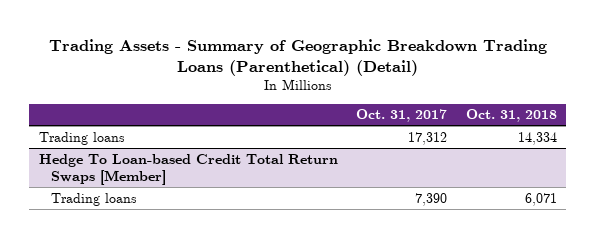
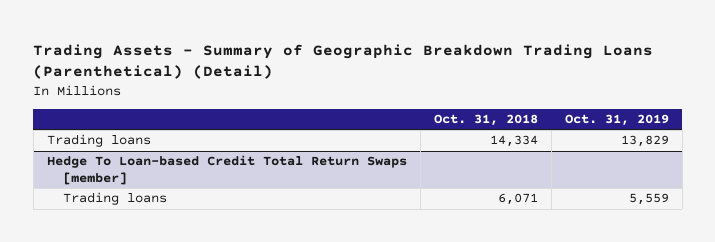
[356,109,448,123] Oct. 31, 2017 -> none
none -> [564,113,669,126] Oct. 31, 2019
[38,153,338,185] Hedge To Loan-based Credit Total Return Swaps [Member] -> [46,155,407,185] Hedge To Loan-based Credit Total Return Swaps [member]

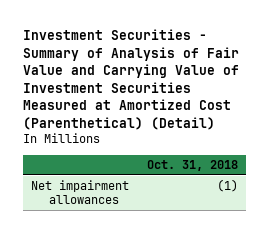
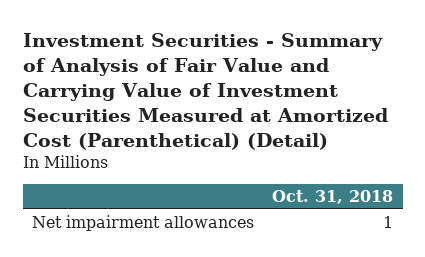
[216,179,238,193] (1) -> [383,215,394,228] 1

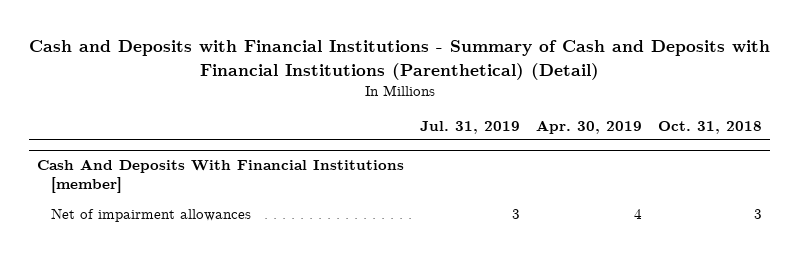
[22,33,388,150] Investment Securities - Summary of Analysis of Fair Value and Carrying Value of Investment Securities Measured at Amortized Cost (Parenthetical) (Detail) -> [28,40,770,80] Cash and Deposits with Financial Institutions - Summary of Cash and Deposits with Financial Institutions (Parenthetical) (Detail)
none -> [420,120,521,134] Jul. 31, 2019
none -> [536,119,643,134] Apr. 30, 2019
none -> [37,159,405,194] Cash And Deposits With Financial Institutions [member]
[31,214,254,231] Net impairment allowances -> [51,207,252,222] Net of impairment allowances
[383,215,394,228] 1 -> [754,208,763,219] 3

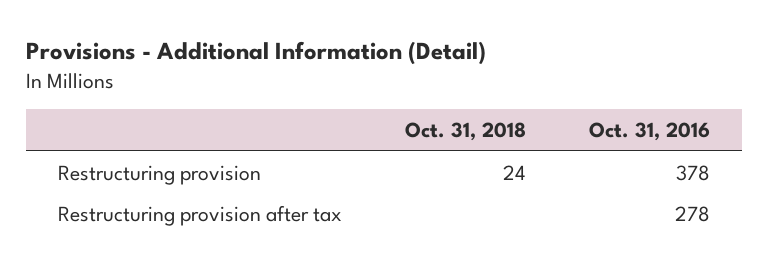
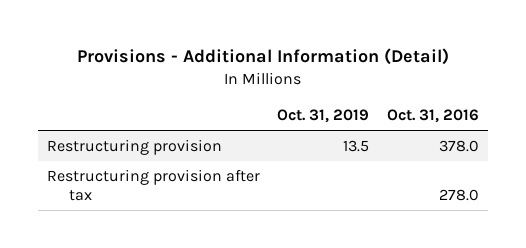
[405,121,527,141] Oct. 31, 2018 -> none
none -> [277,108,370,123] Oct. 31, 2019
[676,164,711,181] 378 -> [439,140,480,153] 378.0
[675,205,711,222] 278 -> [439,188,480,201] 278.0

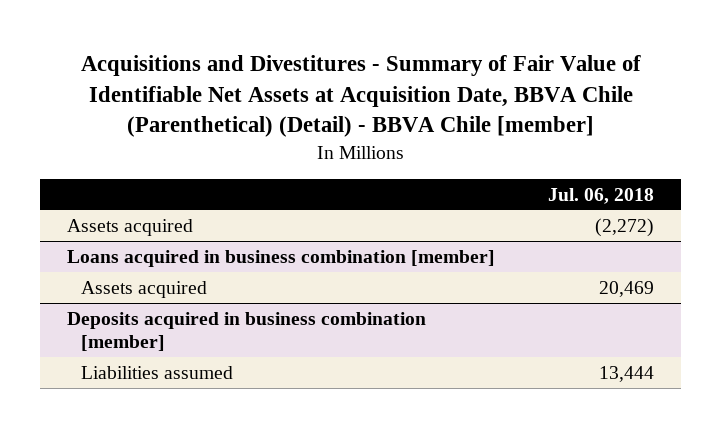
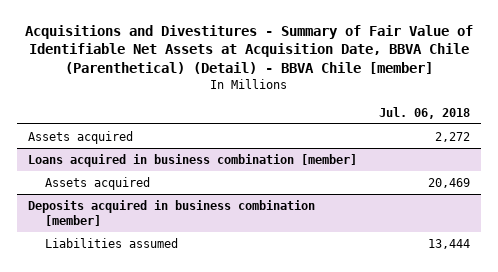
[595,217,655,237] (2,272) -> [435,131,471,142] 2,272

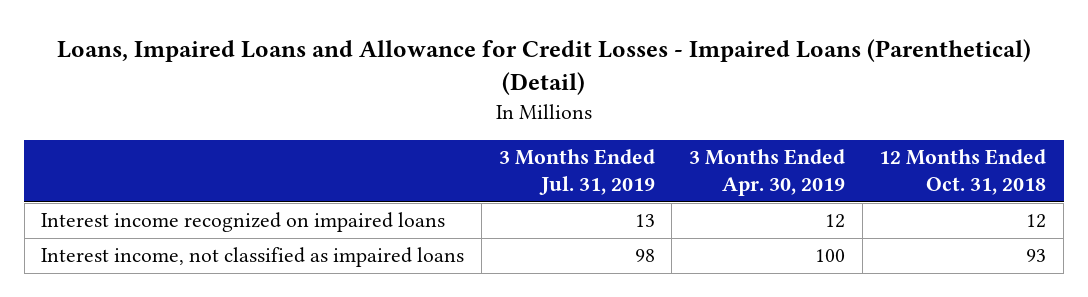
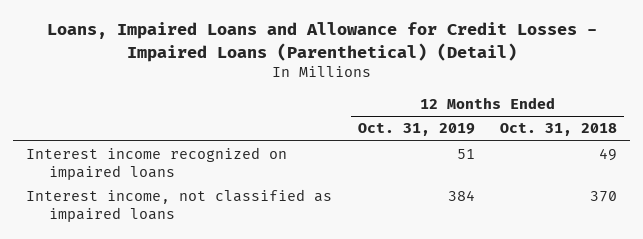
[498,149,655,196] 3 Months Ended Jul. 31, 2019 -> none
[689,149,846,197] 3 Months Ended Apr. 30, 2019 -> none
none -> [357,123,475,137] Oct. 31, 2019
[1026,214,1047,229] 12 -> [599,148,618,162] 49
[1026,249,1047,263] 93 -> [590,191,618,203] 370

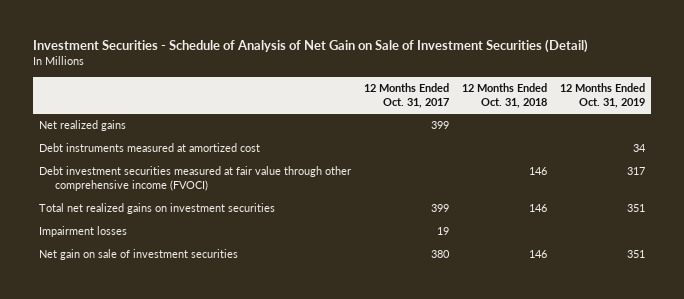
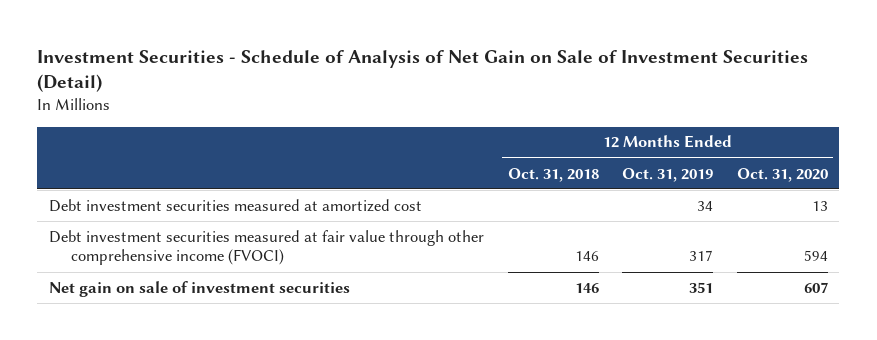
[364,82,450,109] 12 Months Ended Oct. 31, 2017 -> none
none -> [736,167,828,182] Oct. 31, 2020
[39,120,127,132] Net realized gains -> none
[39,143,261,153] Debt instruments measured at amortized cost -> [49,198,423,212] Debt investment securities measured at amortized cost
[39,203,276,215] Total net realized gains on investment securities -> none
[39,226,128,238] Impairment losses -> none

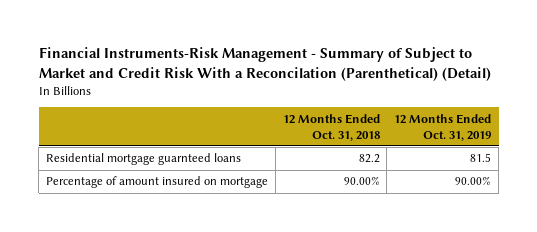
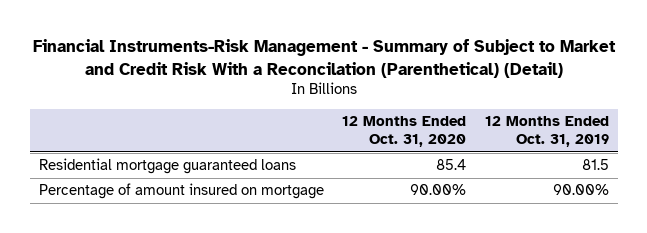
[282,113,380,141] 12 Months Ended Oct. 31, 2018 -> none
none -> [342,116,467,148] 12 Months Ended Oct. 31, 2020
[45,153,241,166] Residential mortgage guarnteed loans -> [38,158,296,175] Residential mortgage guaranteed loans

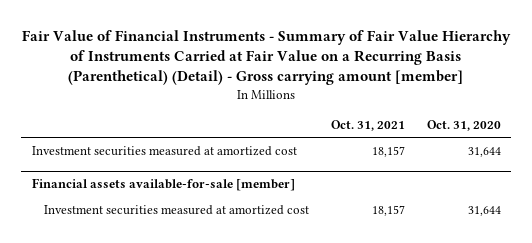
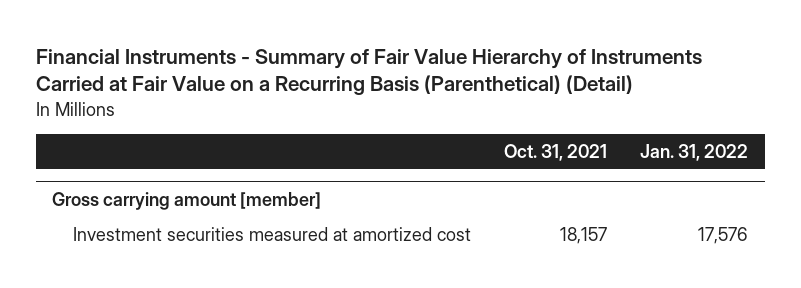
[22,29,512,86] Fair Value of Financial Instruments - Summary of Fair Value Hierarchy of Instruments Carried at Fair Value on a Recurring Basis (Parenthetical) (Detail) - Gross carrying amount [member] -> [35,48,702,96] Financial Instruments - Summary of Fair Value Hierarchy of Instruments Carried at Fair Value on a Recurring Basis (Parenthetical) (Detail)
[426,119,501,131] Oct. 31, 2020 -> none
none -> [640,143,749,161] Jan. 31, 2022
[31,145,297,156] Investment securities measured at amortized cost -> none
[31,178,295,192] Financial assets available-for-sale [member] -> [52,191,322,210] Gross carrying amount [member]

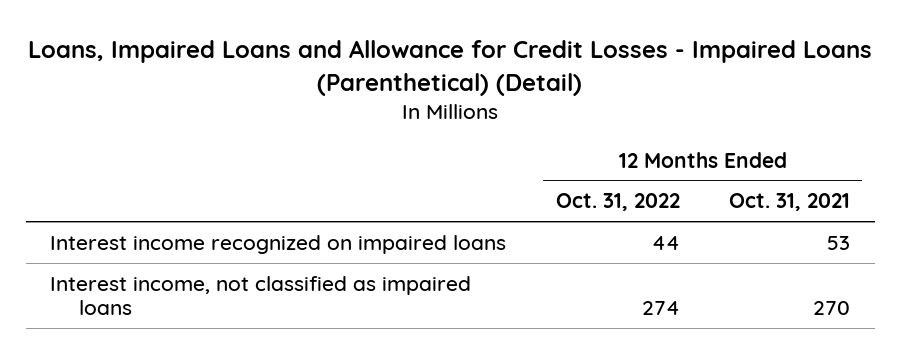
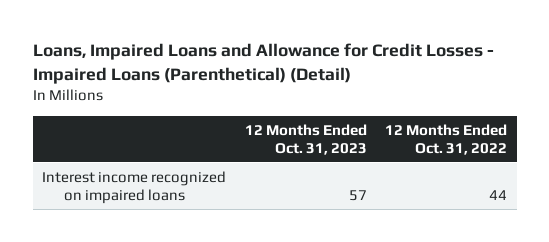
[729,193,851,212] Oct. 31, 2021 -> none
none -> [244,123,367,155] 12 Months Ended Oct. 31, 2023
[50,275,472,316] Interest income, not classified as impaired loans -> none

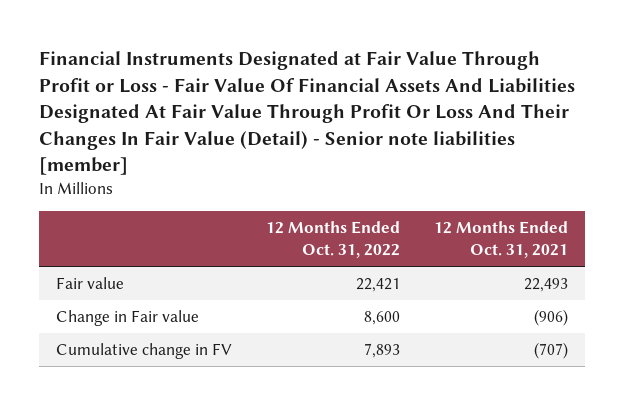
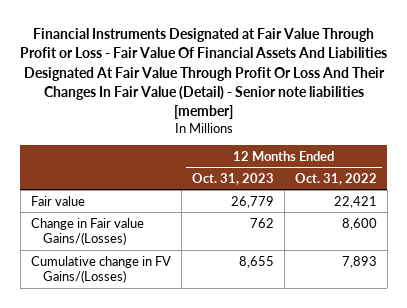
[433,221,568,258] 12 Months Ended Oct. 31, 2021 -> none
none -> [191,172,274,185] Oct. 31, 2023
[55,310,199,327] Change in Fair value -> [30,217,144,246] Change in Fair value Gains/(Losses)
[55,343,232,360] Cumulative change in FV -> [30,255,171,284] Cumulative change in FV Gains/(Losses)

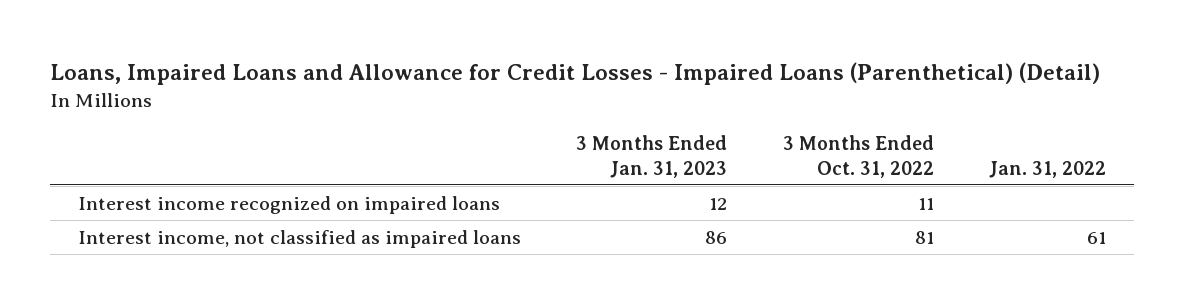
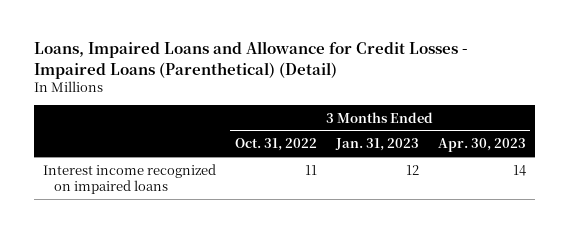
[988,160,1106,178] Jan. 31, 2022 -> none
none -> [437,138,526,153] Apr. 30, 2023
[77,229,521,248] Interest income, not classified as impaired loans -> none

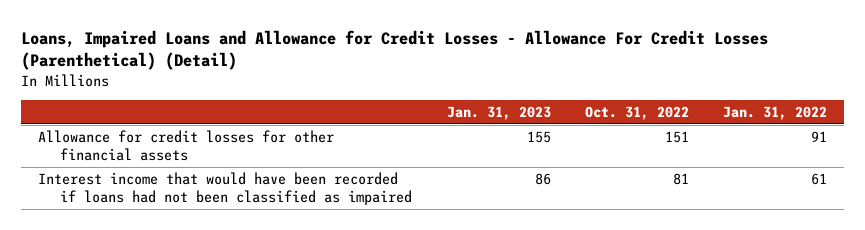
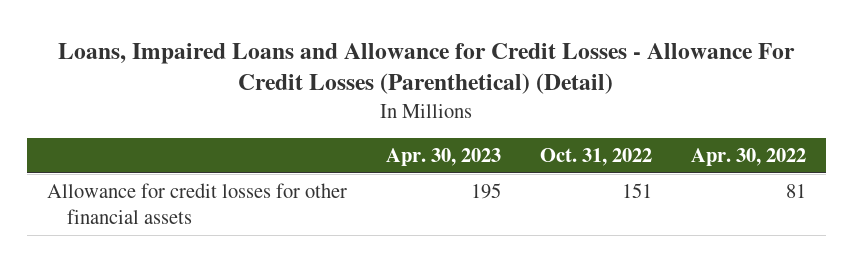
[446,106,551,121] Jan. 31, 2023 -> none
[722,106,827,121] Jan. 31, 2022 -> none
none -> [385,147,501,166] Apr. 30, 2023
none -> [691,147,807,166] Apr. 30, 2022
[38,171,413,206] Interest income that would have been recorded if loans had not been classified as impaired -> none

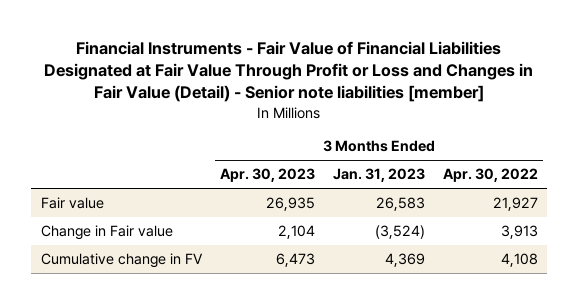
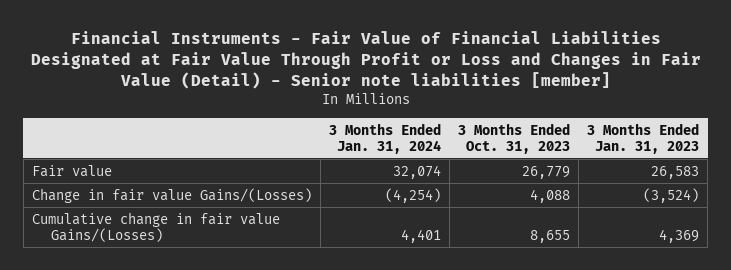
[219,168,315,183] Apr. 30, 2023 -> none
[442,168,538,183] Apr. 30, 2022 -> none
none -> [329,122,442,154] 3 Months Ended Jan. 31, 2024
none -> [458,122,571,154] 3 Months Ended Oct. 31, 2023
[40,225,173,241] Change in Fair value -> [32,187,313,203] Change in fair value Gains/(Losses)
[40,253,203,269] Cumulative change in FV -> [32,211,281,242] Cumulative change in fair value Gains/(Losses)

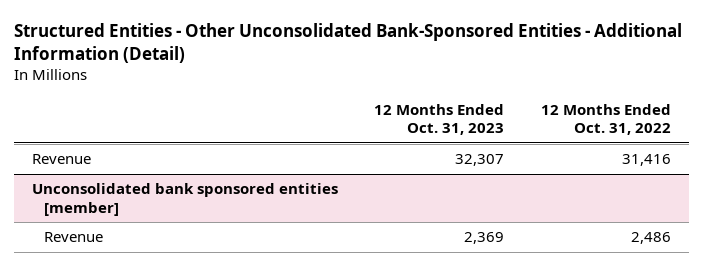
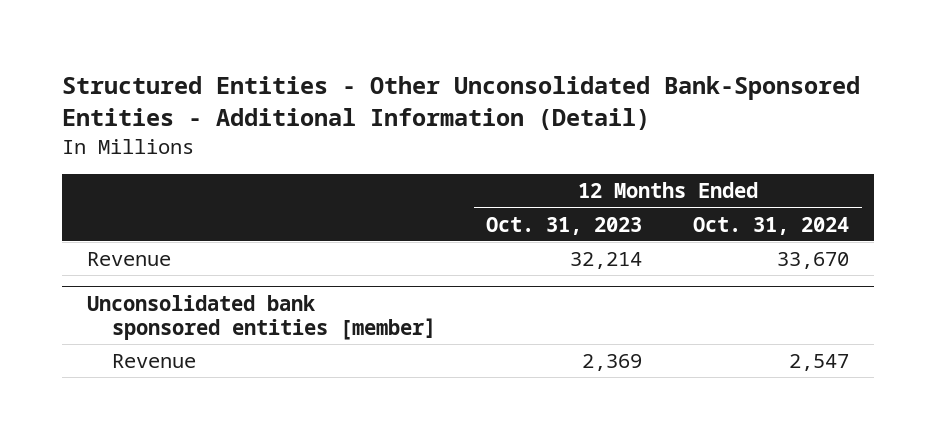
[540,103,671,136] 12 Months Ended Oct. 31, 2022 -> none
none -> [693,216,850,235] Oct. 31, 2024
[455,154,505,167] 32,307 -> [570,252,643,270] 32,214

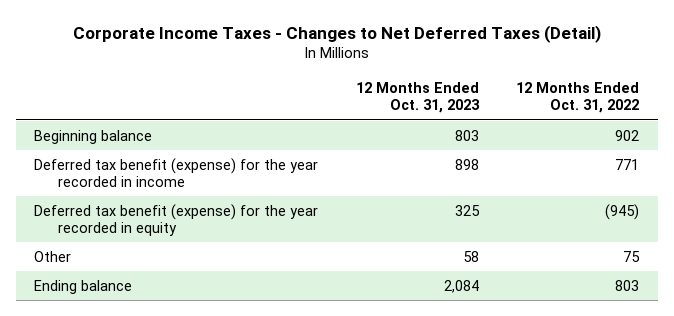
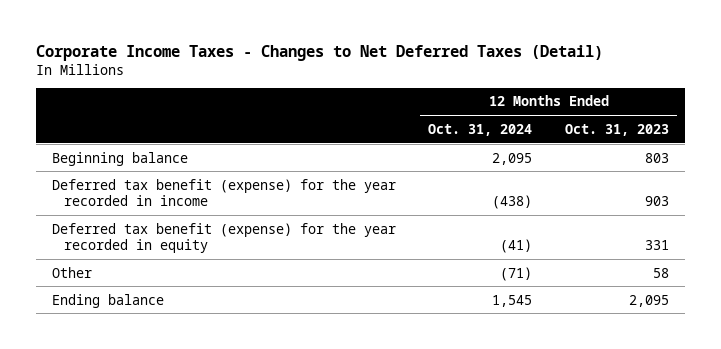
[516,81,640,114] 12 Months Ended Oct. 31, 2022 -> none
none -> [428,123,533,136] Oct. 31, 2024
[454,158,479,170] 898 -> [644,196,669,207] 903
[454,204,480,216] 325 -> [644,240,669,251] 331
[443,279,479,293] 2,084 -> [628,294,669,307] 2,095

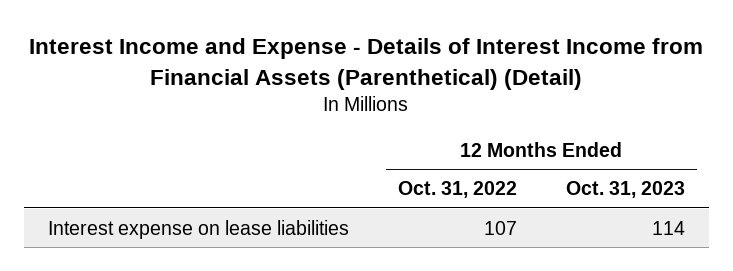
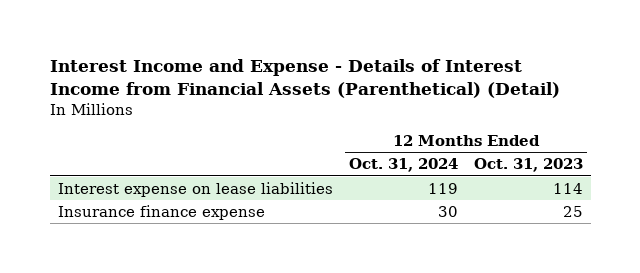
[397,181,517,199] Oct. 31, 2022 -> none
none -> [348,158,458,173] Oct. 31, 2024
none -> [57,204,265,220] Insurance finance expense

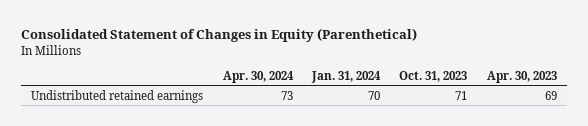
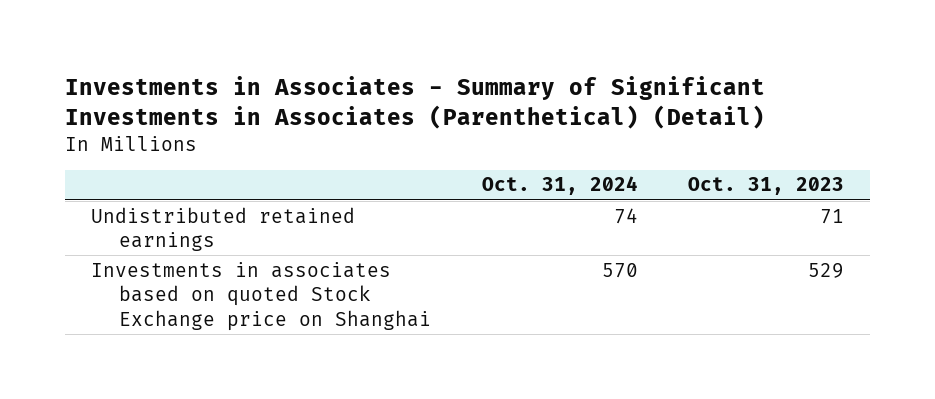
[21,28,418,43] Consolidated Statement of Changes in Equity (Parenthetical) -> [65,76,766,129] Investments in Associates - Summary of Significant Investments in Associates (Parenthetical) (Detail)
[222,70,294,83] Apr. 30, 2024 -> none
[311,70,382,83] Jan. 31, 2024 -> none
[486,70,557,83] Apr. 30, 2023 -> none
none -> [481,176,638,196] Oct. 31, 2024
none -> [90,261,432,332] Investments in associates based on quoted Stock Exchange price on Shanghai

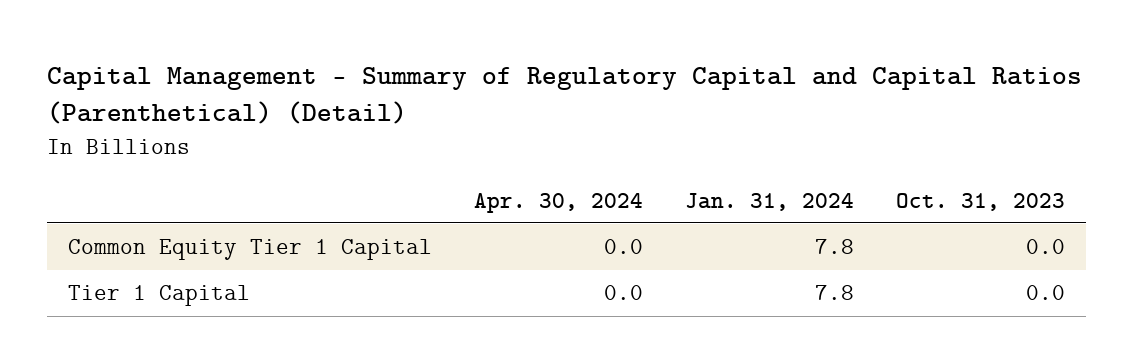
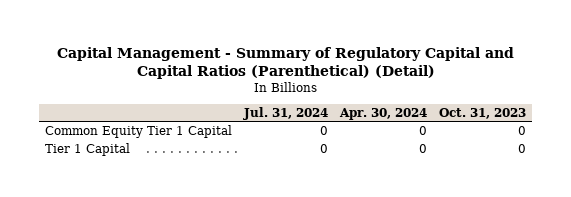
[684,192,854,211] Jan. 31, 2024 -> none
none -> [243,106,329,120] Jul. 31, 2024
[603,239,643,255] 0.0 -> [419,126,428,136] 0
[1025,239,1065,255] 0.0 -> [518,126,527,136] 0
[603,285,643,301] 0.0 -> [419,144,428,154] 0
[1025,285,1065,301] 0.0 -> [518,144,527,154] 0

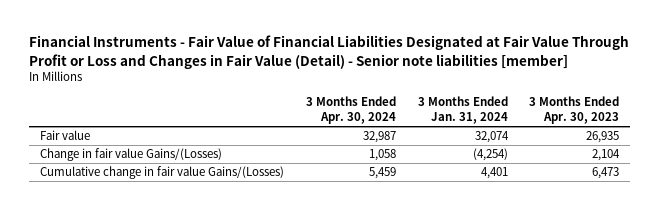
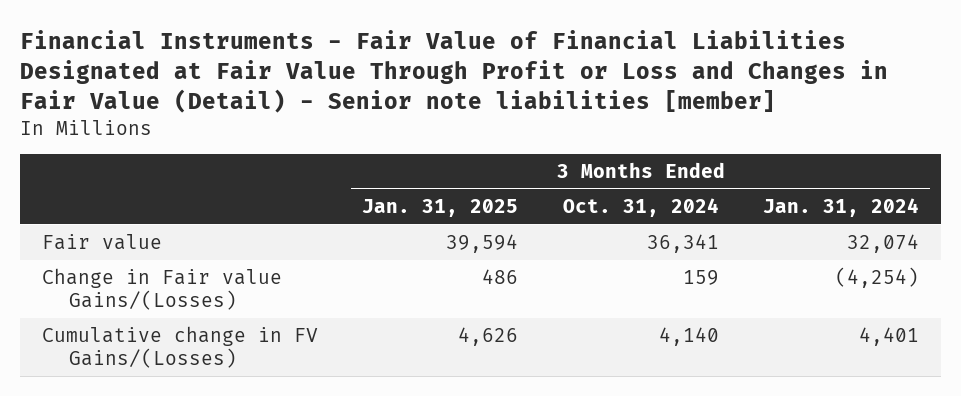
[305,96,396,125] 3 Months Ended Apr. 30, 2024 -> none
[529,96,620,125] 3 Months Ended Apr. 30, 2023 -> none
none -> [362,198,519,217] Jan. 31, 2025
none -> [562,197,719,217] Oct. 31, 2024
[40,148,223,162] Change in fair value Gains/(Losses) -> [42,268,283,311] Change in Fair value Gains/(Losses)
[40,166,285,180] Cumulative change in fair value Gains/(Losses) -> [42,326,319,369] Cumulative change in FV Gains/(Losses)

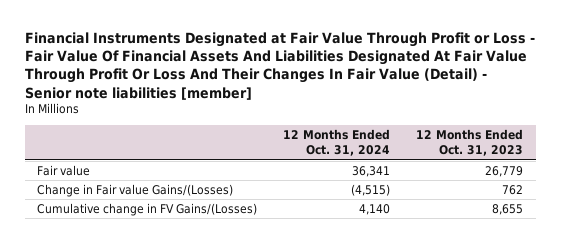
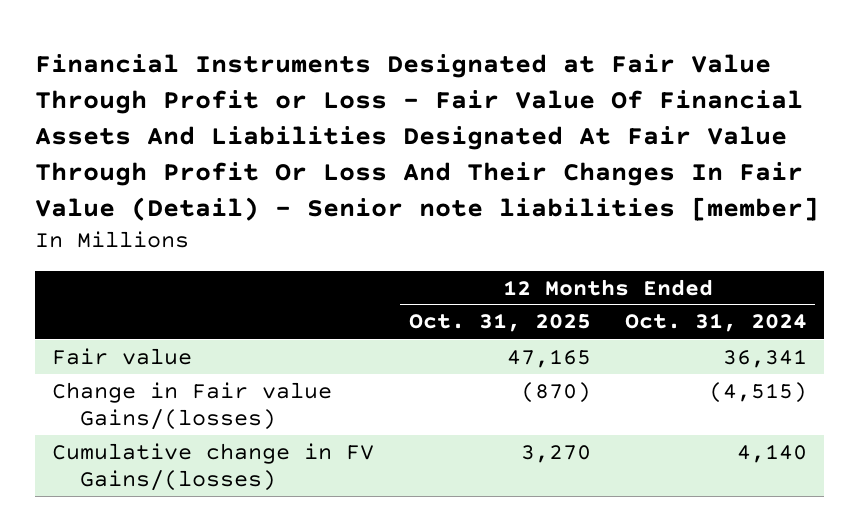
[416,129,524,157] 12 Months Ended Oct. 31, 2023 -> none
none -> [408,313,591,333] Oct. 31, 2025
[37,183,234,197] Change in Fair value Gains/(Losses) -> [52,381,333,431] Change in Fair value Gains/(losses)
[37,202,258,216] Cumulative change in FV Gains/(Losses) -> [52,442,375,492] Cumulative change in FV Gains/(losses)

